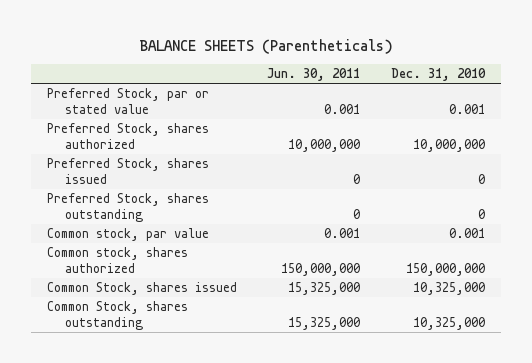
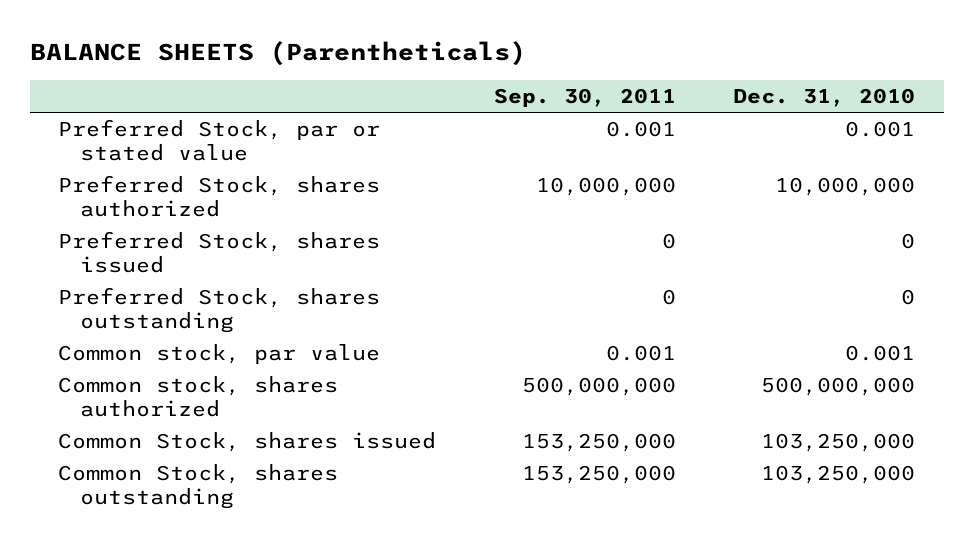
[267,68,361,82] Jun. 30, 2011 -> none
none -> [493,88,676,108] Sep. 30, 2011
[406,262,486,276] 150,000,000 -> [761,376,916,396] 500,000,000
[413,281,486,295] 10,325,000 -> [761,432,916,452] 103,250,000
[413,316,486,330] 10,325,000 -> [761,464,916,484] 103,250,000

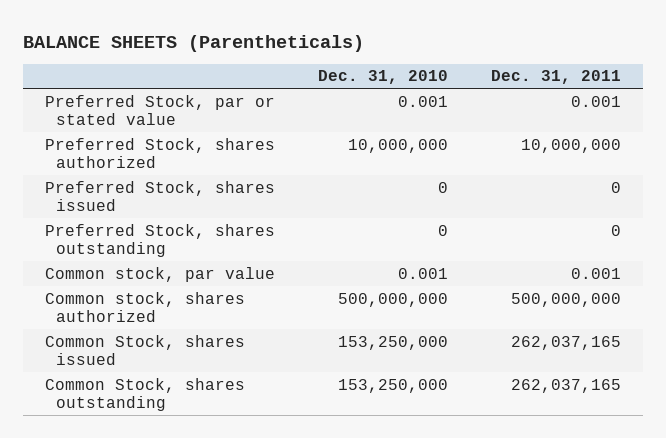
[493,88,676,108] Sep. 30, 2011 -> none
none -> [491,70,622,85] Dec. 31, 2011
[761,432,916,452] 103,250,000 -> [337,335,448,350] 153,250,000
[761,464,916,484] 103,250,000 -> [337,378,448,393] 153,250,000

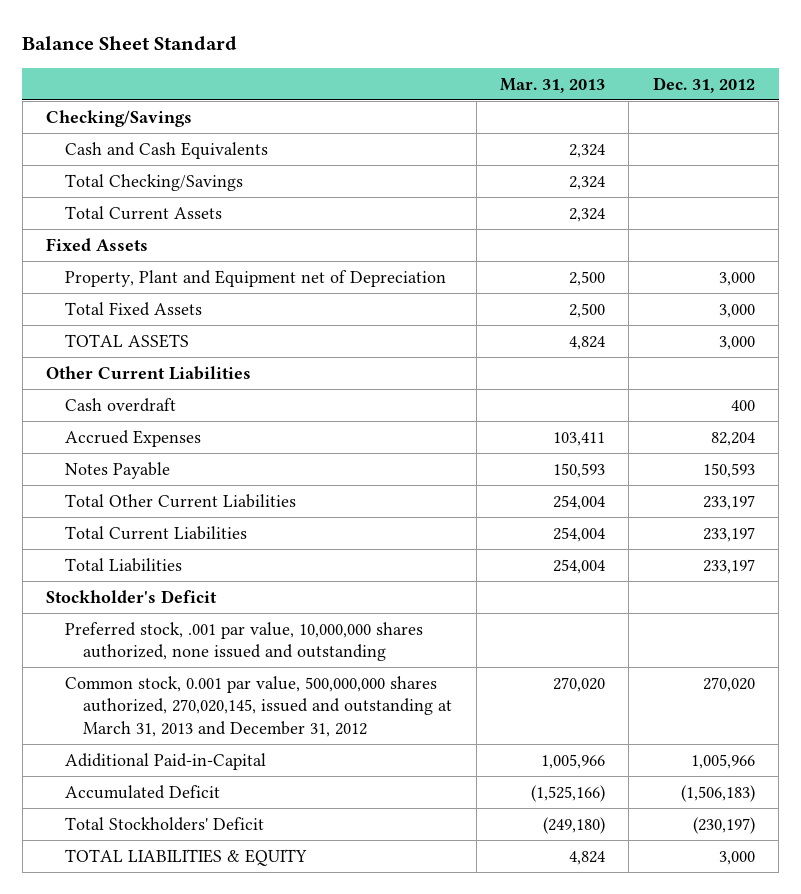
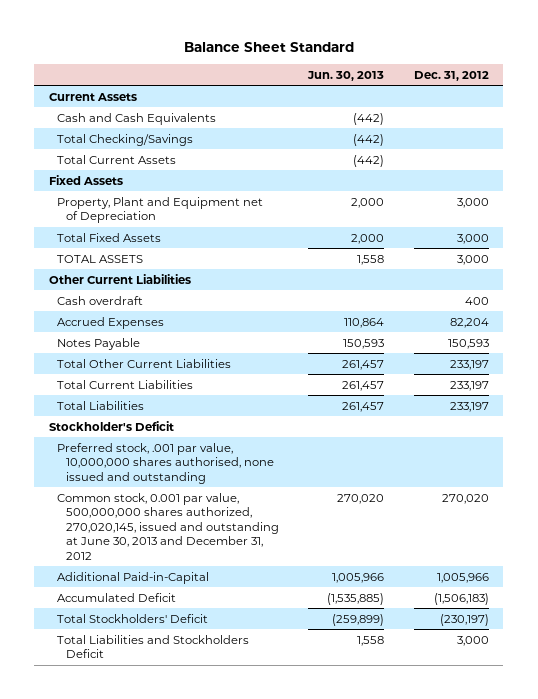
[500,77,606,93] Mar. 31, 2013 -> none
none -> [307,70,385,81] Jun. 30, 2013
[46,109,193,127] Checking/Savings -> none
none -> [49,92,138,101] Current Assets
[64,621,423,662] Preferred stock, .001 par value, 10,000,000 shares authorized, none issued and outstanding -> [57,442,274,484] Preferred stock, .001 par value, 10,000,000 shares authorised, none issued and outstanding
[64,675,453,738] Common stock, 0.001 par value, 500,000,000 shares authorized, 270,020,145, issued and outstanding at March 31, 2013 and December 31, 2012 -> [57,492,279,561] Common stock, 0.001 par value, 500,000,000 shares authorized, 270,020,145, issued and outstanding at June 30, 2013 and December 31, 2012
[64,848,307,866] TOTAL LIABILITIES & EQUITY -> [57,634,250,659] Total Liabilities and Stockholders Deficit

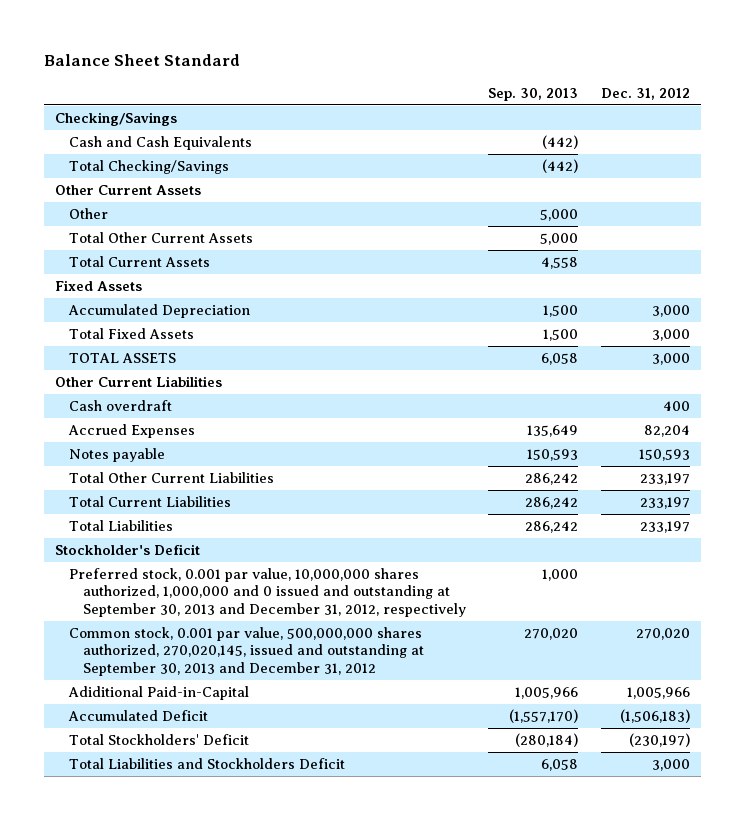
[307,70,385,81] Jun. 30, 2013 -> none
none -> [488,87,579,101] Sep. 30, 2013
[49,92,138,101] Current Assets -> none
none -> [55,112,178,127] Checking/Savings
none -> [55,185,202,196] Other Current Assets
none -> [69,208,109,220] Other
none -> [69,232,254,244] Total Other Current Assets
[57,196,264,224] Property, Plant and Equipment net of Depreciation -> [68,304,251,319] Accumulated Depreciation
[57,337,141,350] Notes Payable -> [69,448,166,463] Notes payable
[57,442,274,484] Preferred stock, .001 par value, 10,000,000 shares authorised, none issued and outstanding -> [69,568,467,617] Preferred stock, 0.001 par value, 10,000,000 shares authorized, 1,000,000 and 0 issued and outstanding at September 30, 2013 and December 31, 2012, respectively
[57,492,279,561] Common stock, 0.001 par value, 500,000,000 shares authorized, 270,020,145, issued and outstanding at June 30, 2013 and December 31, 2012 -> [69,627,425,676] Common stock, 0.001 par value, 500,000,000 shares authorized, 270,020,145, issued and outstanding at September 30, 2013 and December 31, 2012

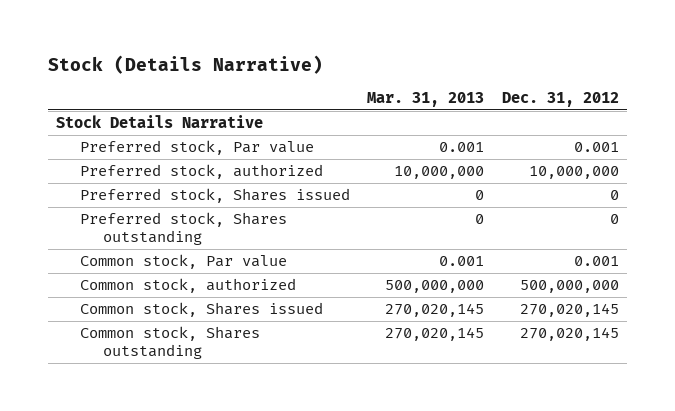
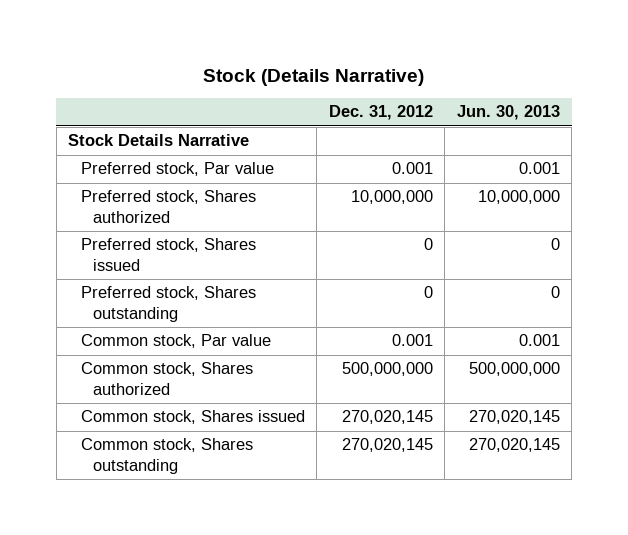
[367,92,485,108] Mar. 31, 2013 -> none
none -> [456,105,560,121] Jun. 30, 2013
[79,164,323,180] Preferred stock, authorized -> [80,190,256,224] Preferred stock, Shares authorized
[79,278,296,294] Common stock, authorized -> [80,362,253,396] Common stock, Shares authorized

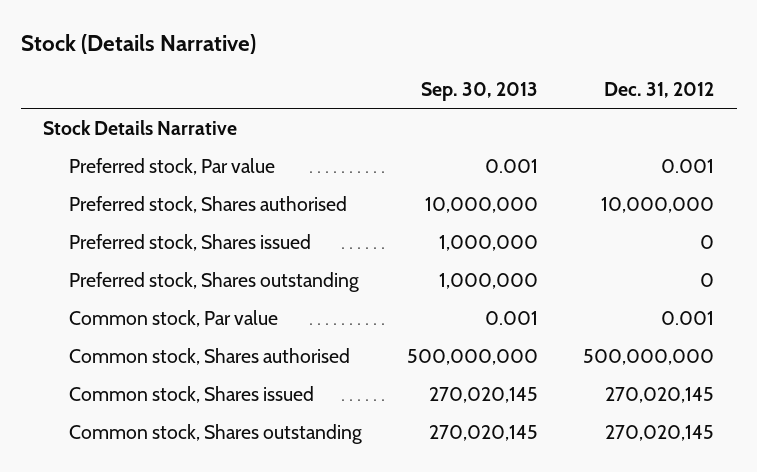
[456,105,560,121] Jun. 30, 2013 -> none
none -> [421,82,539,102] Sep. 30, 2013
[80,190,256,224] Preferred stock, Shares authorized -> [69,195,348,213] Preferred stock, Shares authorised
[80,362,253,396] Common stock, Shares authorized -> [69,347,351,365] Common stock, Shares authorised

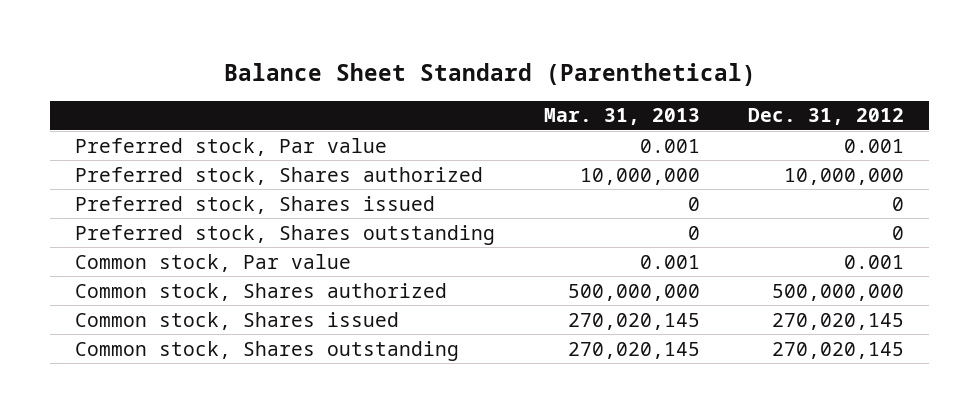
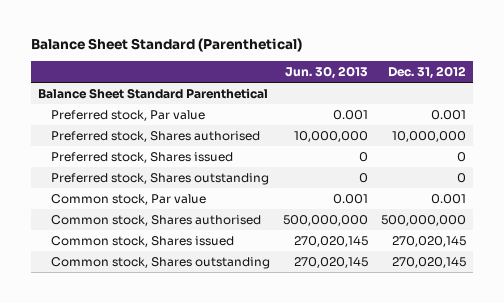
[543,108,700,126] Mar. 31, 2013 -> none
none -> [284,66,368,80] Jun. 30, 2013
none -> [37,87,268,99] Balance Sheet Standard Parenthetical
[74,166,483,185] Preferred stock, Shares authorized -> [50,130,260,142] Preferred stock, Shares authorised
[74,282,447,301] Common stock, Shares authorized -> [50,214,261,226] Common stock, Shares authorised

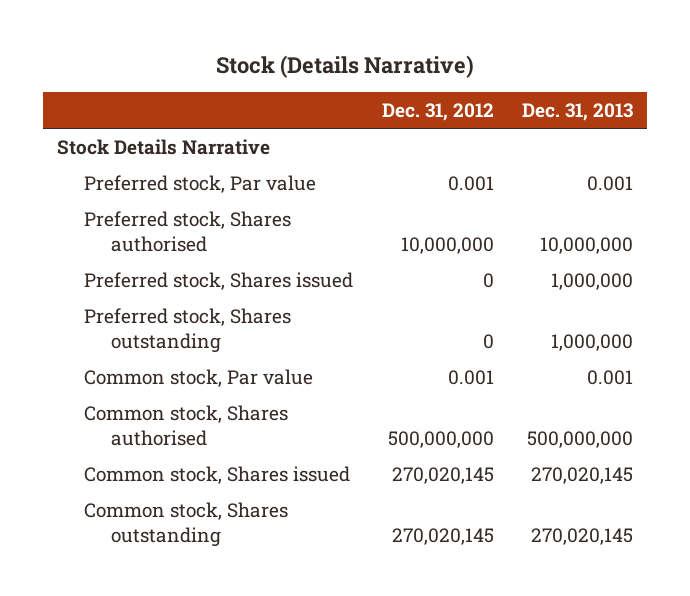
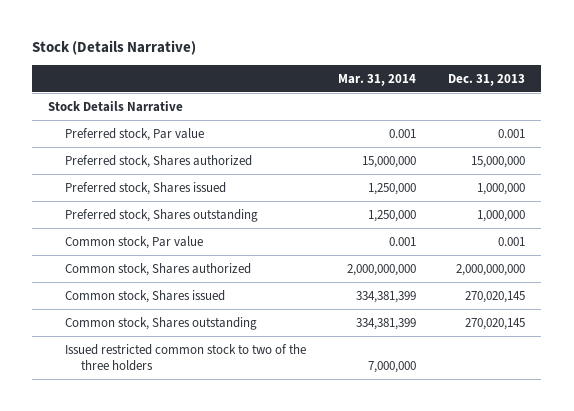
[381,103,494,122] Dec. 31, 2012 -> none
none -> [337,74,416,87] Mar. 31, 2014
[84,211,292,252] Preferred stock, Shares authorised -> [64,154,252,168] Preferred stock, Shares authorized
[539,236,633,254] 10,000,000 -> [471,155,526,168] 15,000,000
[84,405,289,446] Common stock, Shares authorised -> [64,262,251,276] Common stock, Shares authorized
[526,430,633,448] 500,000,000 -> [456,263,526,276] 2,000,000,000
none -> [64,343,306,372] Issued restricted common stock to two of the three holders

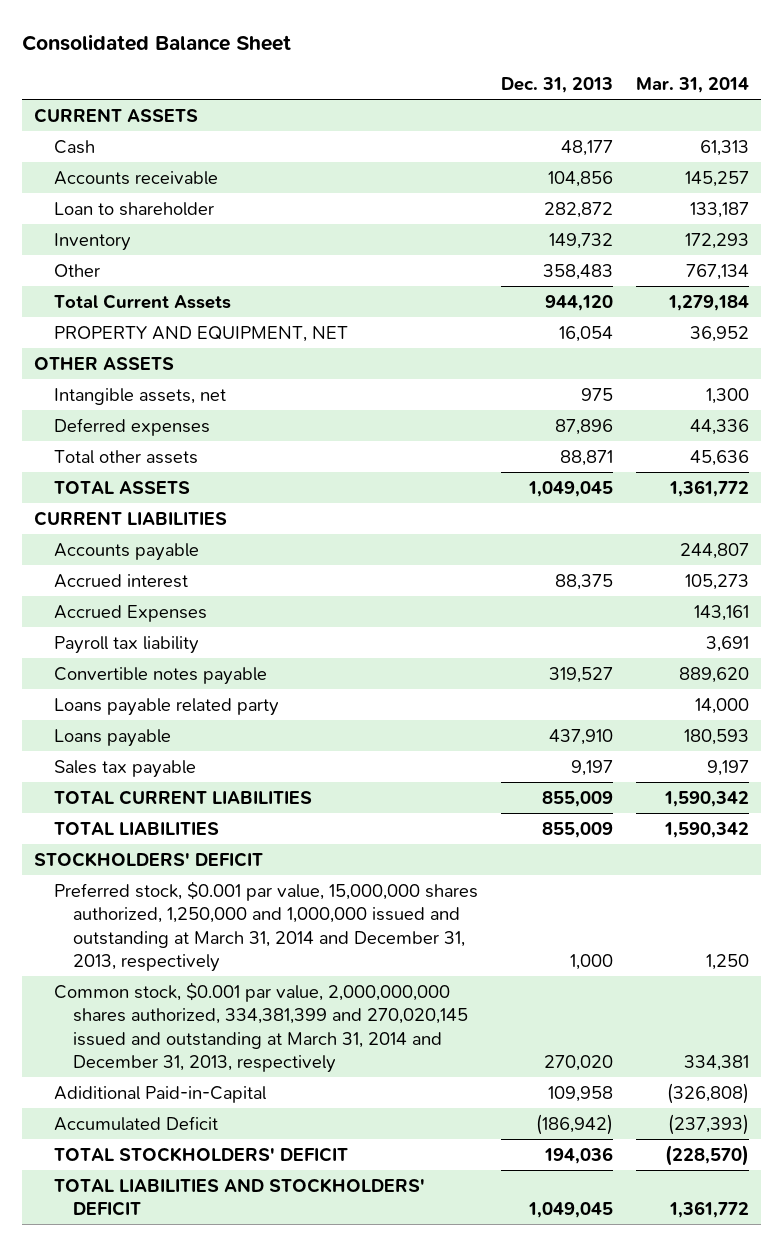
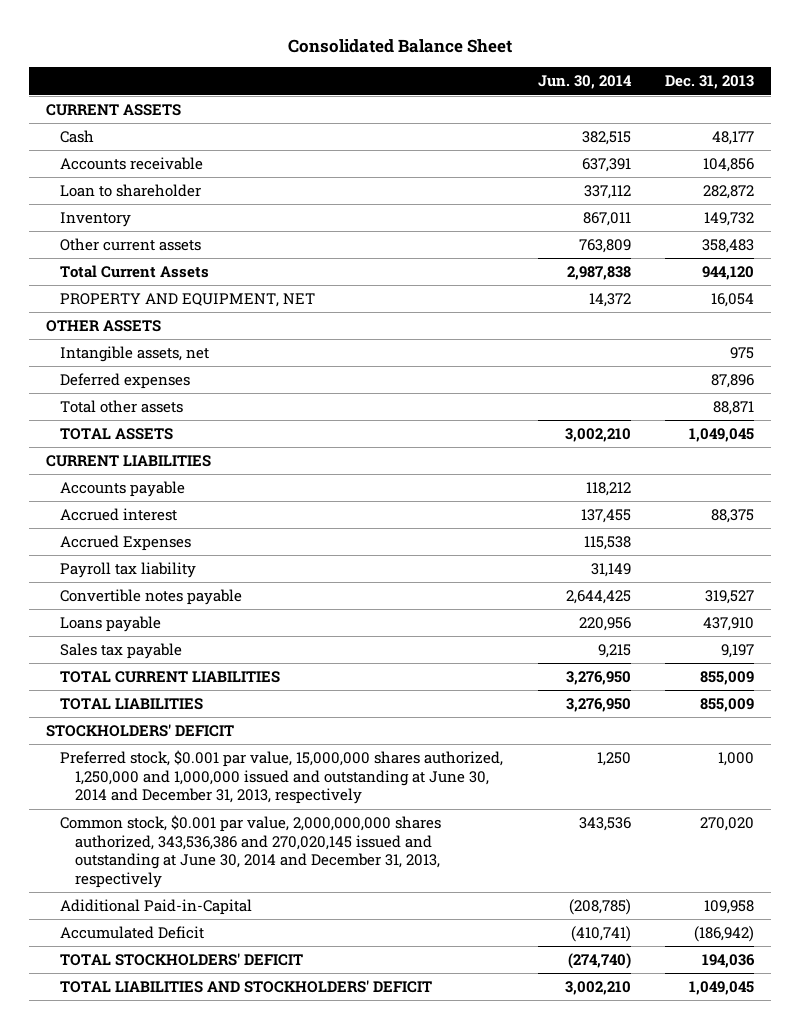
[636,77,750,94] Mar. 31, 2014 -> none
none -> [537,75,632,90] Jun. 30, 2014
[53,263,100,277] Other -> [60,238,202,252] Other current assets
[53,697,279,716] Loans payable related party -> none
[53,880,478,973] Preferred stock, $0.001 par value, 15,000,000 shares authorized, 1,250,000 and 1,000,000 issued and outstanding at March 31, 2014 and December 31, 2013, respectively -> [60,750,504,805] Preferred stock, $0.001 par value, 15,000,000 shares authorized, 1,250,000 and 1,000,000 issued and outstanding at June 30, 2014 and December 31, 2013, respectively
[53,981,469,1074] Common stock, $0.001 par value, 2,000,000,000 shares authorized, 334,381,399 and 270,020,145 issued and outstanding at March 31, 2014 and December 31, 2013, respectively -> [60,815,442,888] Common stock, $0.001 par value, 2,000,000,000 shares authorized, 343,536,386 and 270,020,145 issued and outstanding at June 30, 2014 and December 31, 2013, respectively

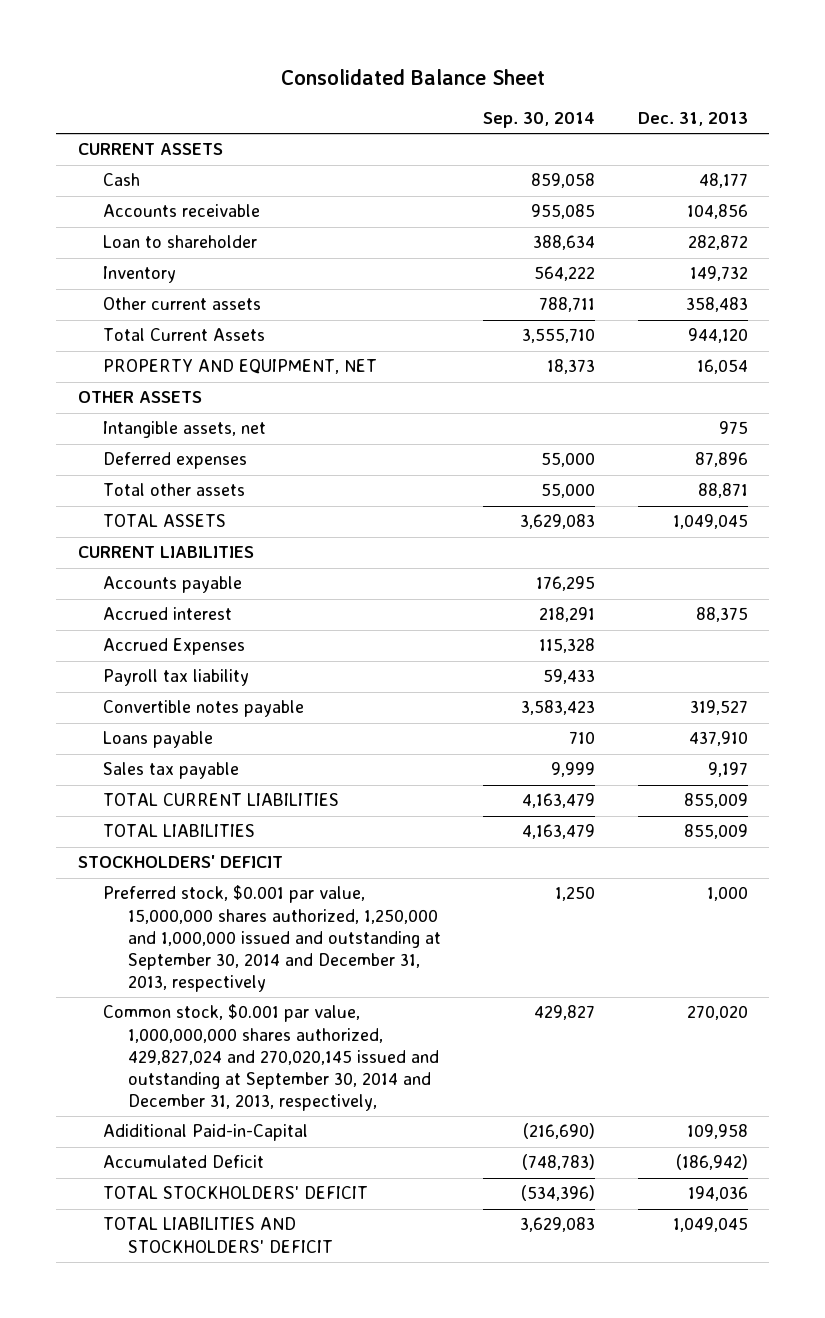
[537,75,632,90] Jun. 30, 2014 -> none
none -> [483,112,596,129] Sep. 30, 2014
[60,750,504,805] Preferred stock, $0.001 par value, 15,000,000 shares authorized, 1,250,000 and 1,000,000 issued and outstanding at June 30, 2014 and December 31, 2013, respectively -> [102,885,441,993] Preferred stock, $0.001 par value, 15,000,000 shares authorized, 1,250,000 and 1,000,000 issued and outstanding at September 30, 2014 and December 31, 2013, respectively
[60,815,442,888] Common stock, $0.001 par value, 2,000,000,000 shares authorized, 343,536,386 and 270,020,145 issued and outstanding at June 30, 2014 and December 31, 2013, respectively -> [102,1004,439,1112] Common stock, $0.001 par value, 1,000,000,000 shares authorized, 429,827,024 and 270,020,145 issued and outstanding at September 30, 2014 and December 31, 2013, respectively,

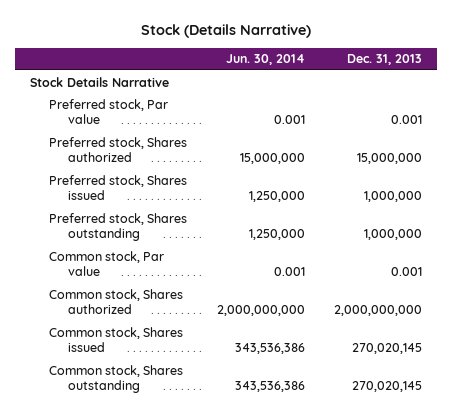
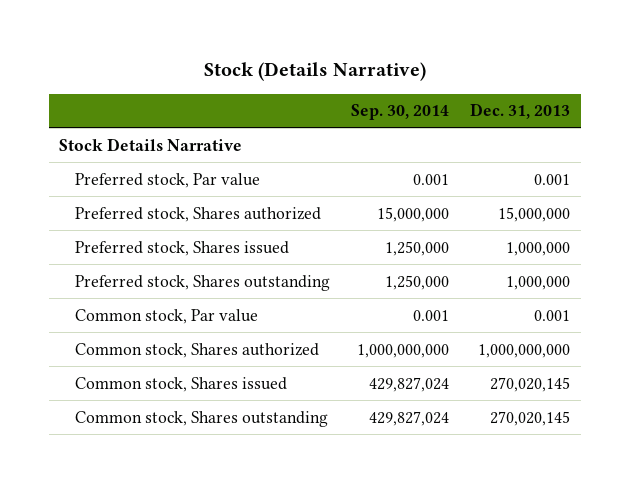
[225,54,305,66] Jun. 30, 2014 -> none
none -> [351,104,450,121] Sep. 30, 2014
[334,304,423,316] 2,000,000,000 -> [478,343,571,358] 1,000,000,000

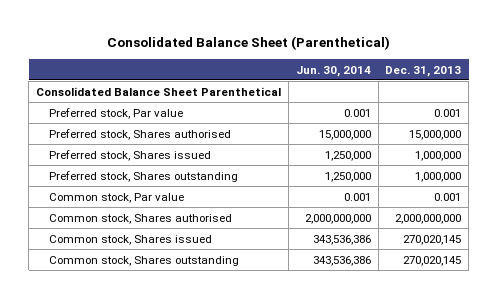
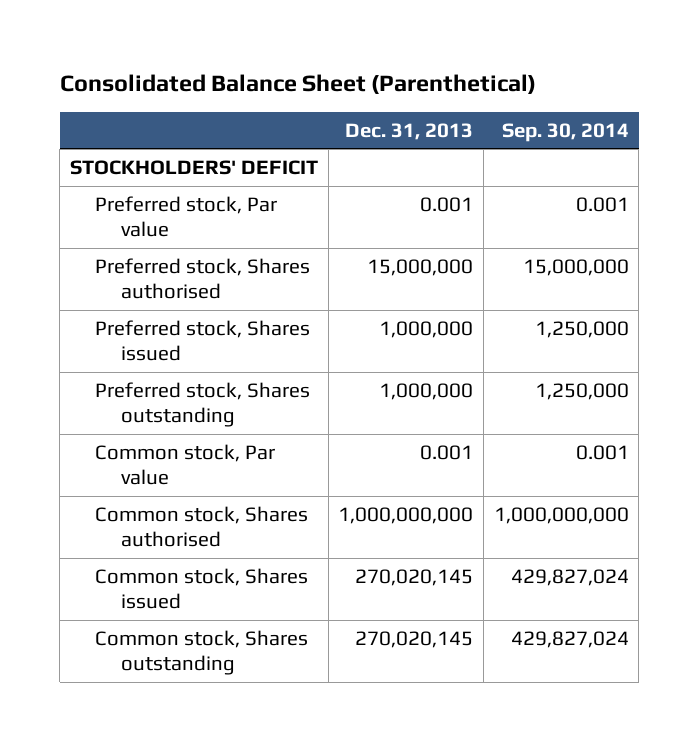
[295,65,371,77] Jun. 30, 2014 -> none
none -> [501,122,629,142] Sep. 30, 2014
[36,86,282,96] Consolidated Balance Sheet Parenthetical -> none
none -> [69,160,318,176] STOCKHOLDERS' DEFICIT
[395,213,462,224] 2,000,000,000 -> [338,507,474,525] 1,000,000,000

